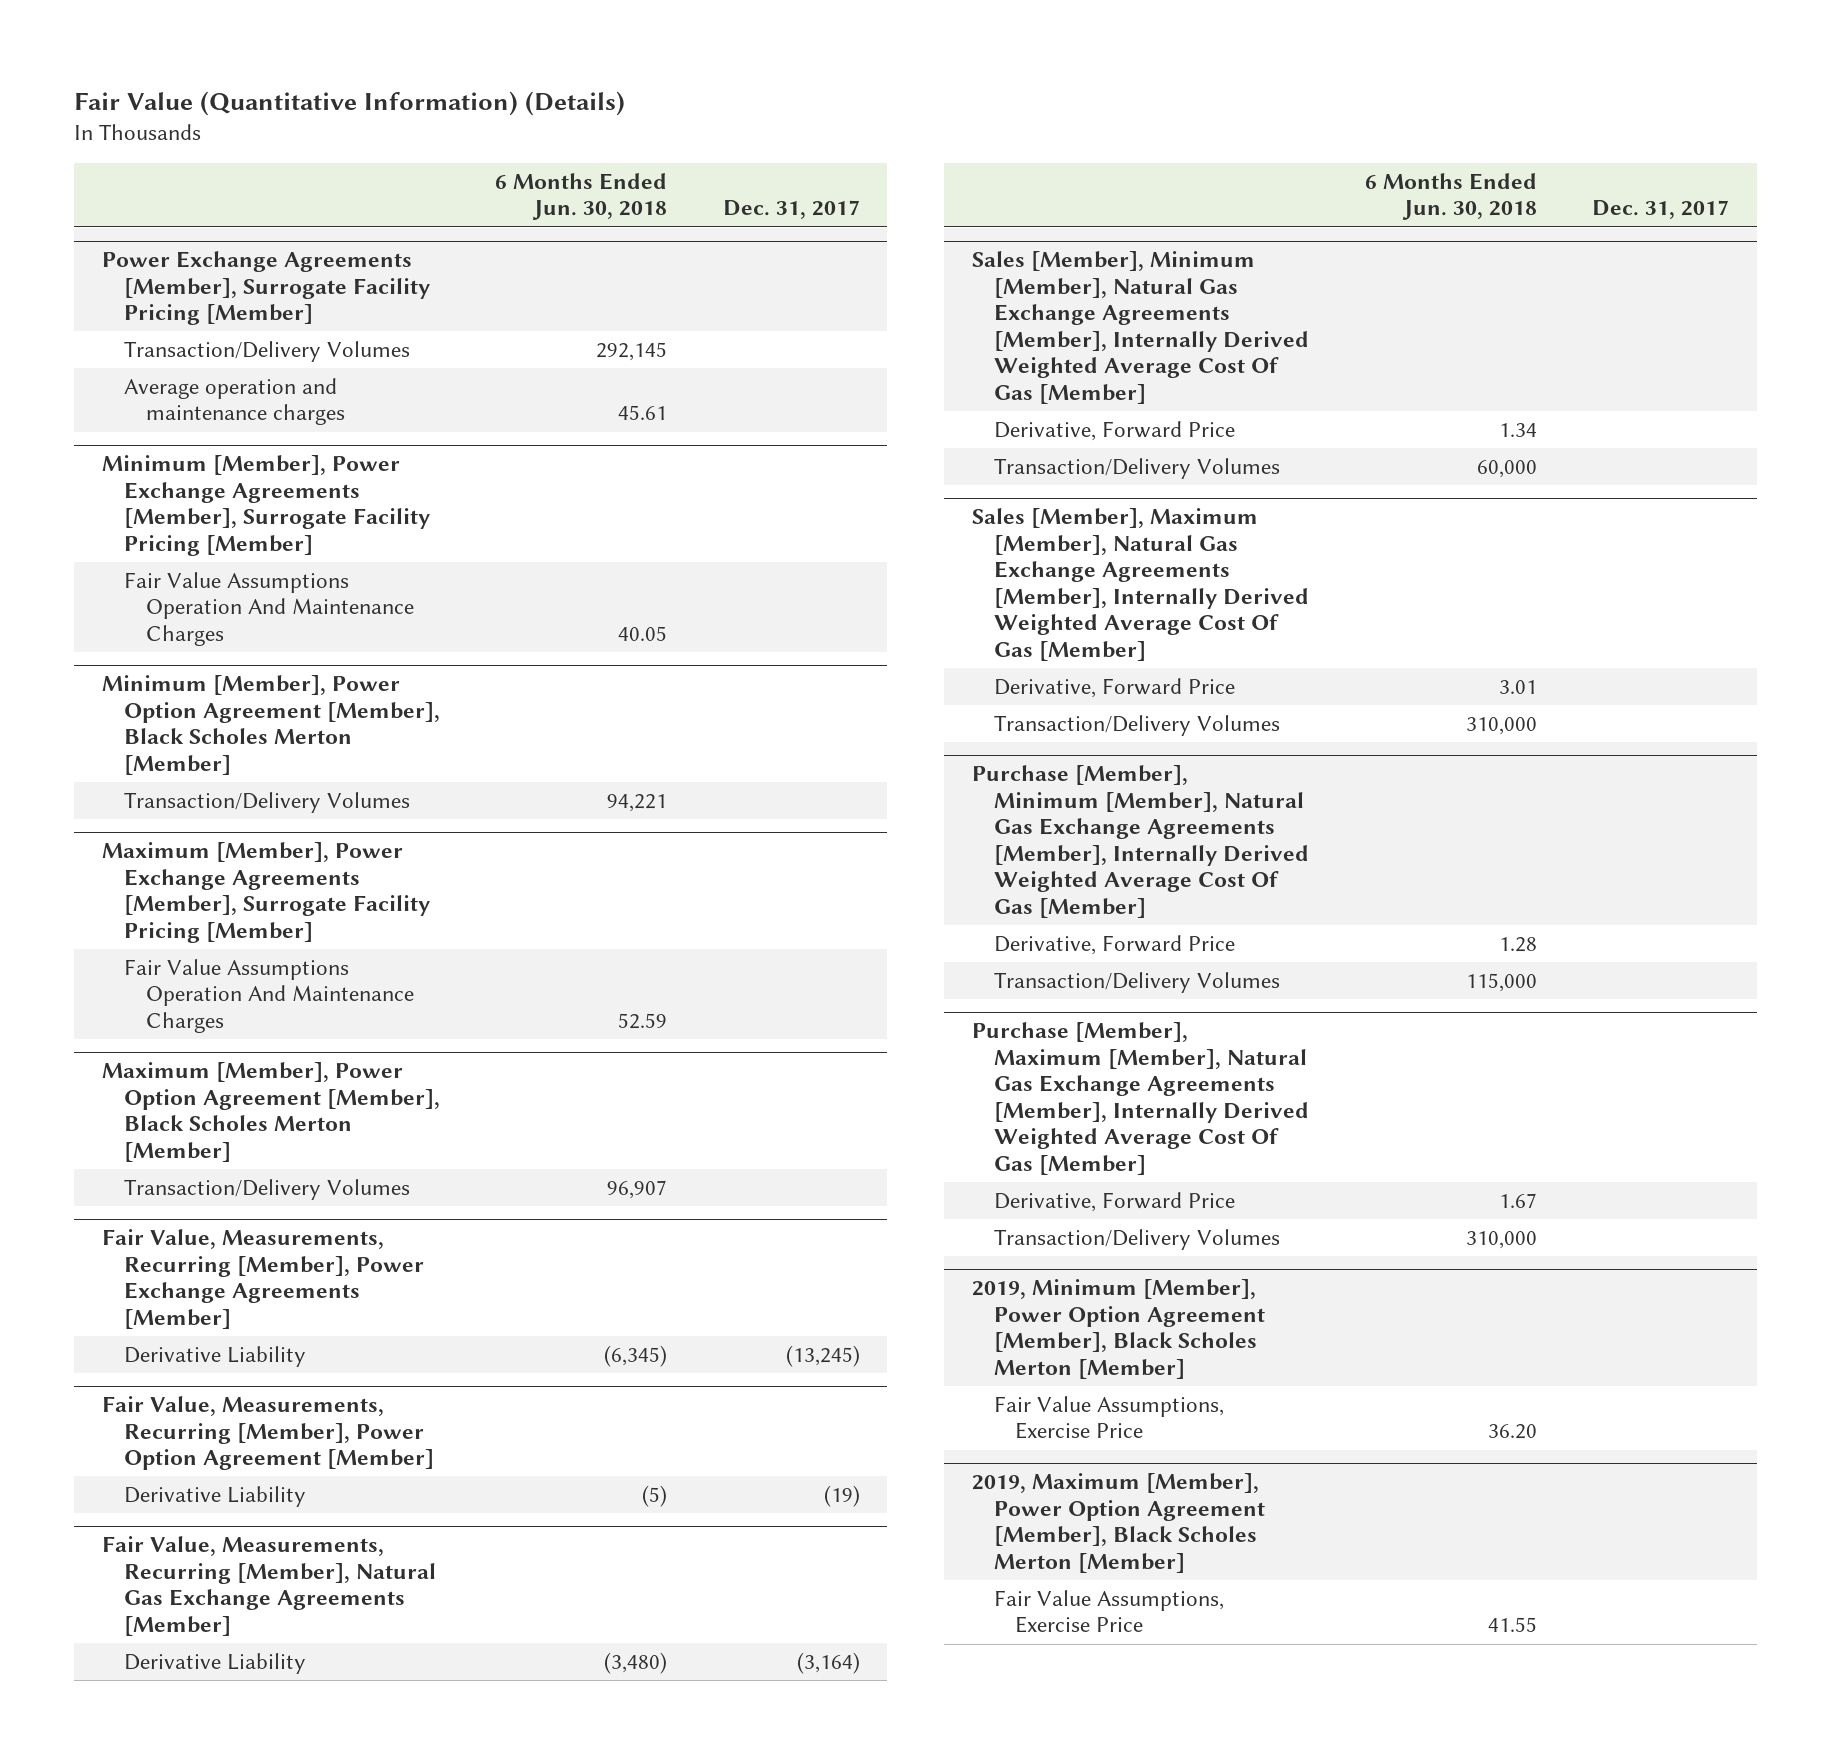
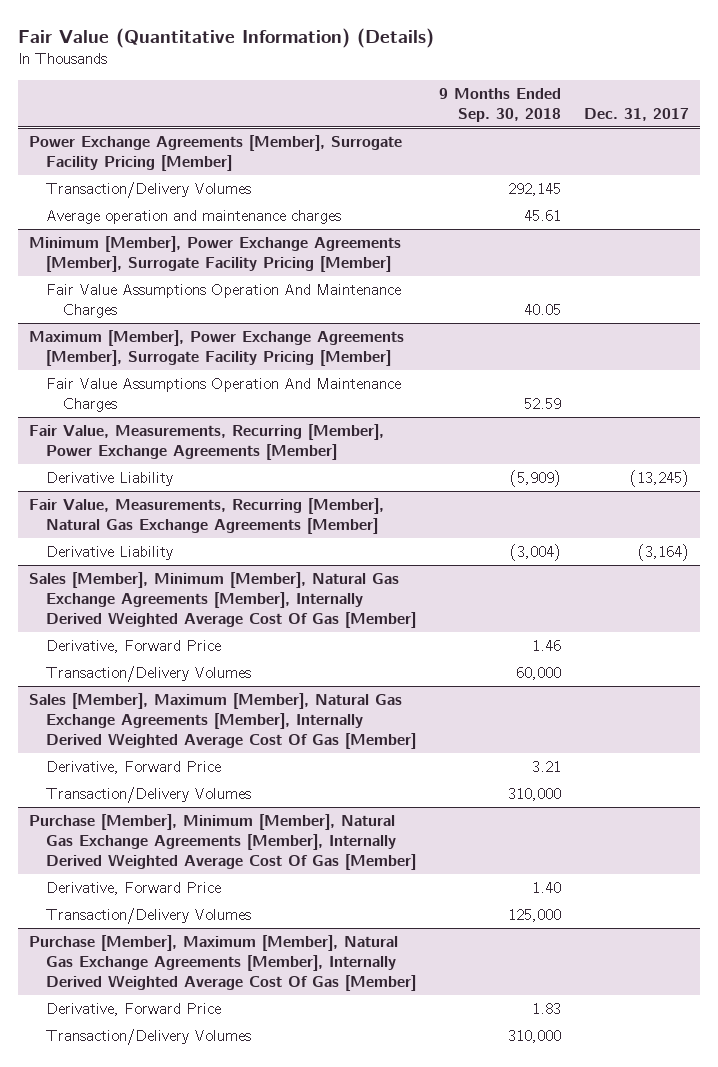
[495,172,668,221] 6 Months Ended Jun. 30, 2018 -> none
none -> [438,87,561,122] 9 Months Ended Sep. 30, 2018
[101,675,440,775] Minimum [Member], Power Option Agreement [Member], Black Scholes Merton [Member] -> none
[123,791,410,813] Transaction/Delivery Volumes -> none
[101,1062,440,1162] Maximum [Member], Power Option Agreement [Member], Black Scholes Merton [Member] -> none
[123,1178,410,1200] Transaction/Delivery Volumes -> none
[101,1396,434,1471] Fair Value, Measurements, Recurring [Member], Power Option Agreement [Member] -> none
[123,1485,306,1507] Derivative Liability -> none
[971,1279,1265,1379] 2019, Minimum [Member], Power Option Agreement [Member], Black Scholes Merton [Member] -> none
[993,1395,1224,1440] Fair Value Assumptions, Exercise Price -> none
[971,1473,1265,1573] 2019, Maximum [Member], Power Option Agreement [Member], Black Scholes Merton [Member] -> none
[993,1589,1224,1634] Fair Value Assumptions, Exercise Price -> none

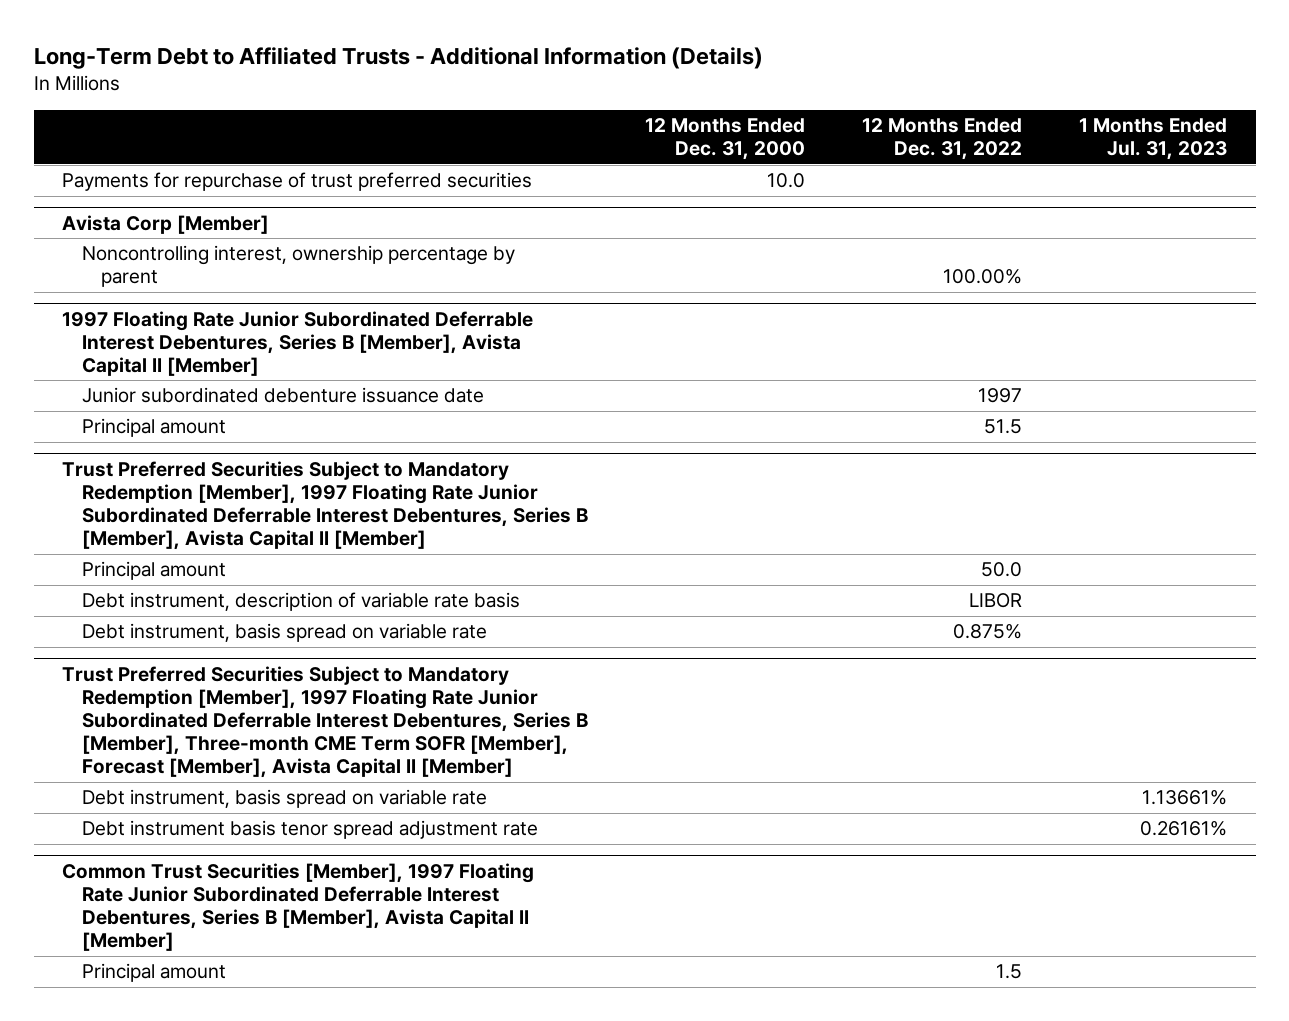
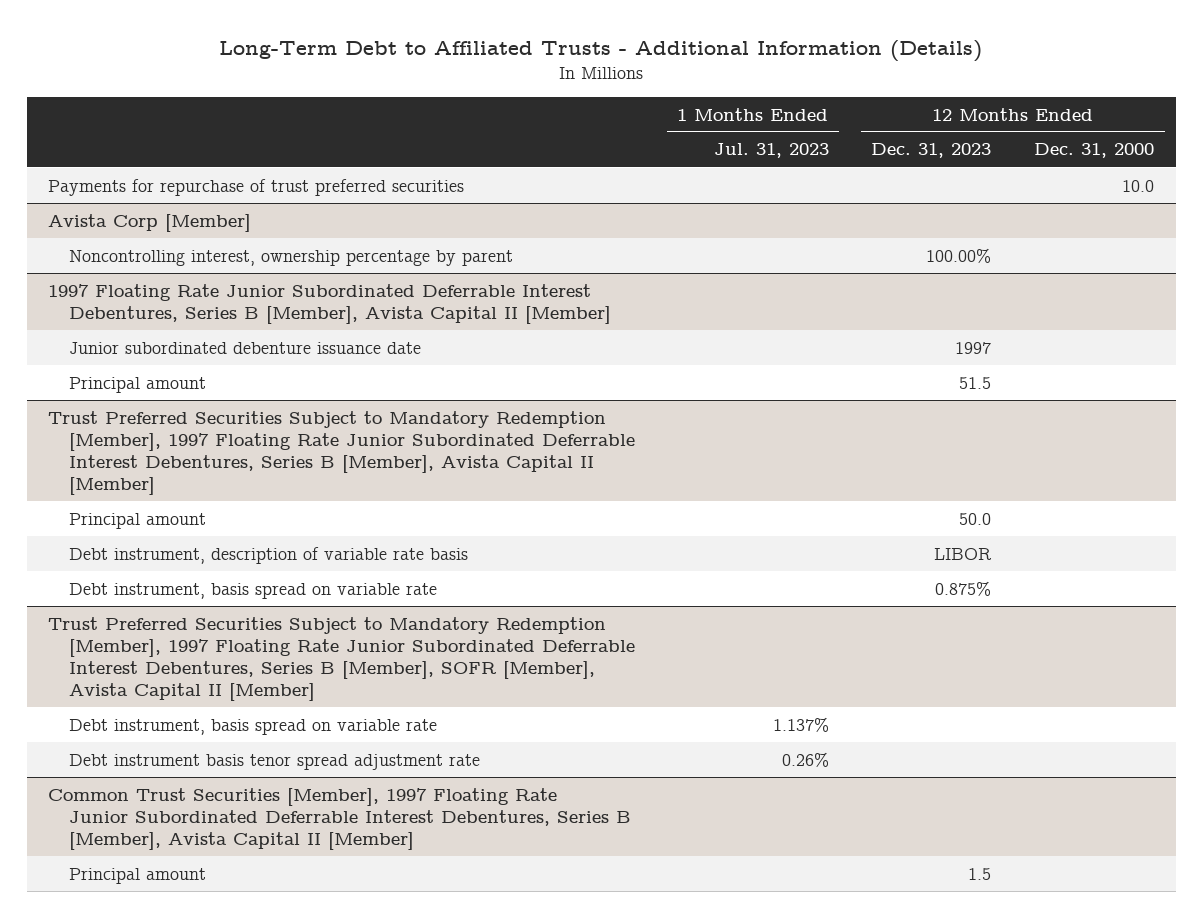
[862,117,1023,161] 12 Months Ended Dec. 31, 2022 -> none
none -> [871,143,992,159] Dec. 31, 2023
[62,665,588,779] Trust Preferred Securities Subject to Mandatory Redemption [Member], 1997 Floating Rate Junior Subordinated Deferrable Interest Debentures, Series B [Member], Three-month CME Term SOFR [Member], Forecast [Member], Avista Capital II [Member] -> [48,616,635,702] Trust Preferred Securities Subject to Mandatory Redemption [Member], 1997 Floating Rate Junior Subordinated Deferrable Interest Debentures, Series B [Member], SOFR [Member], Avista Capital II [Member]
[1142,790,1228,806] 1.13661% -> [772,716,829,732] 1.137%
[1140,821,1228,837] 0.26161% -> [781,751,829,767] 0.26%

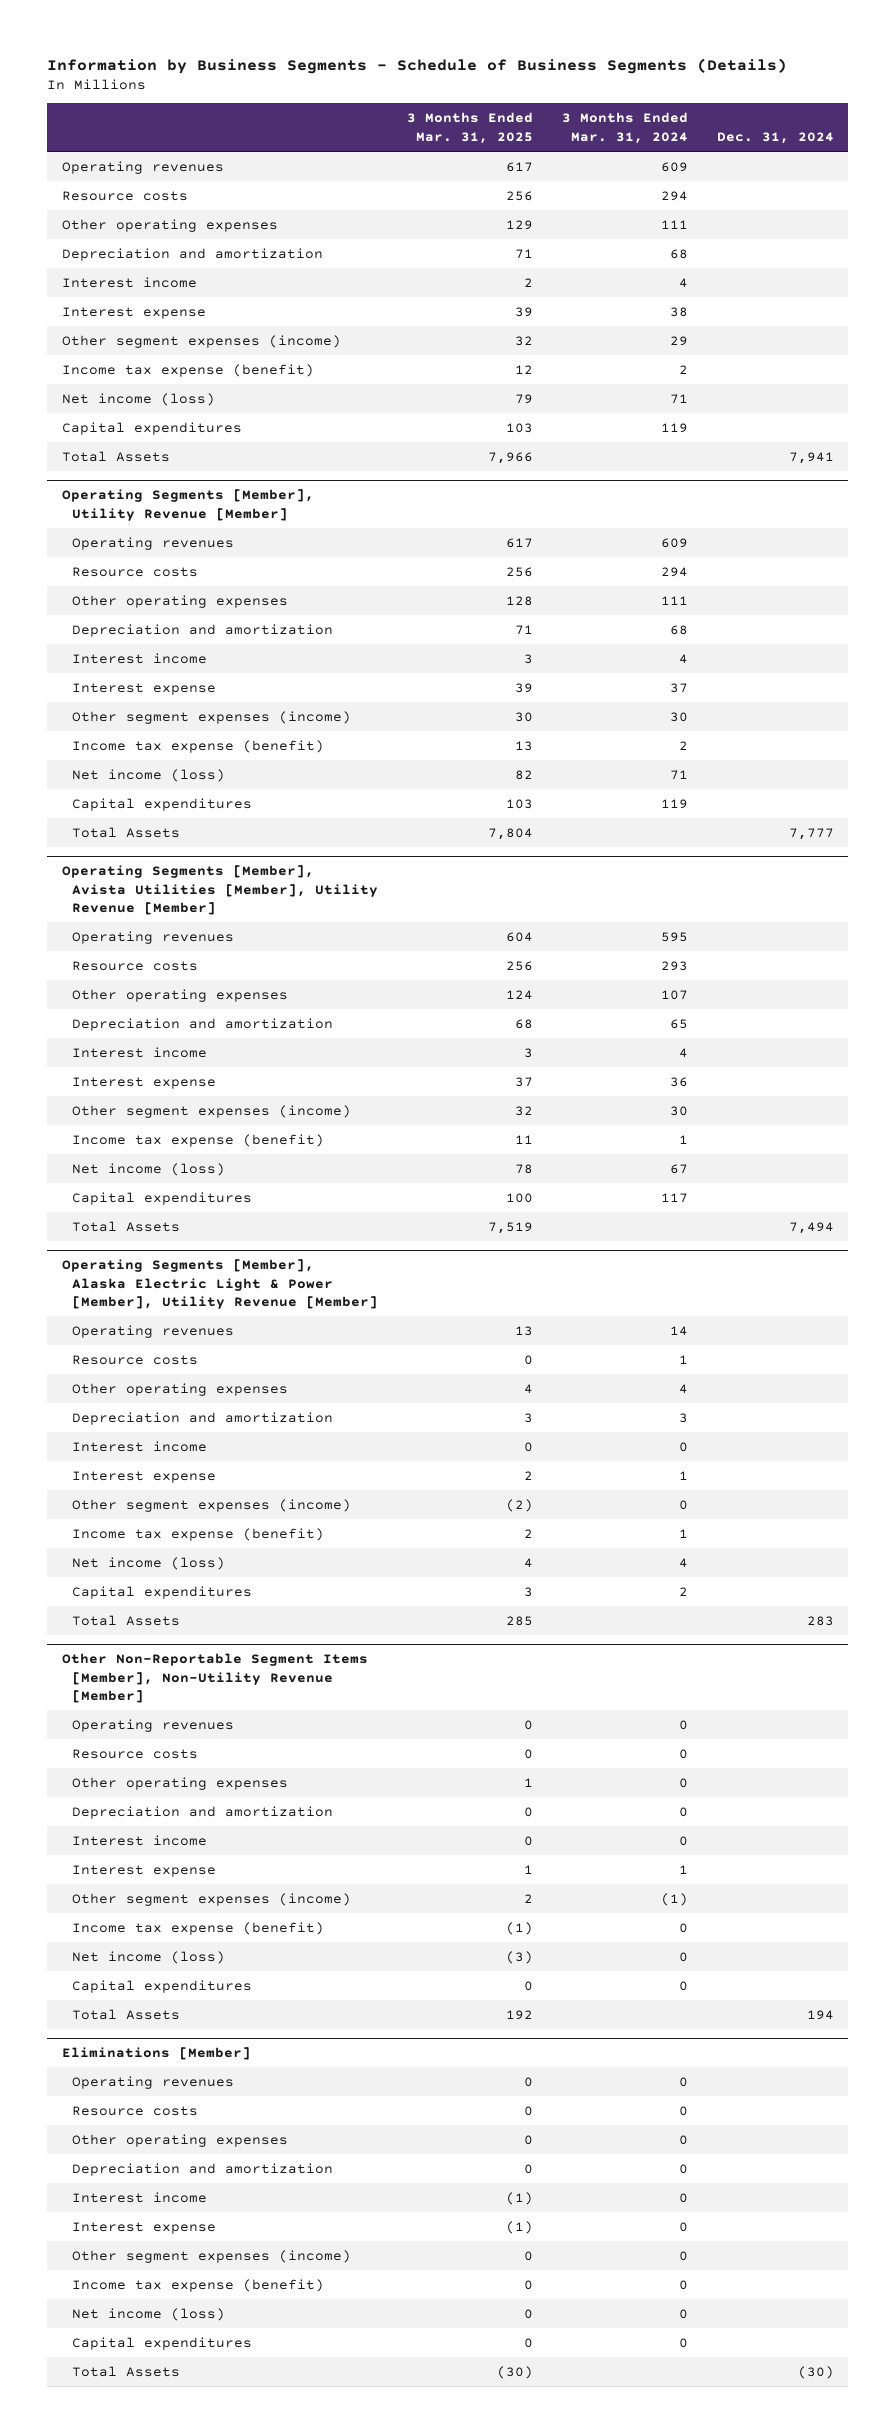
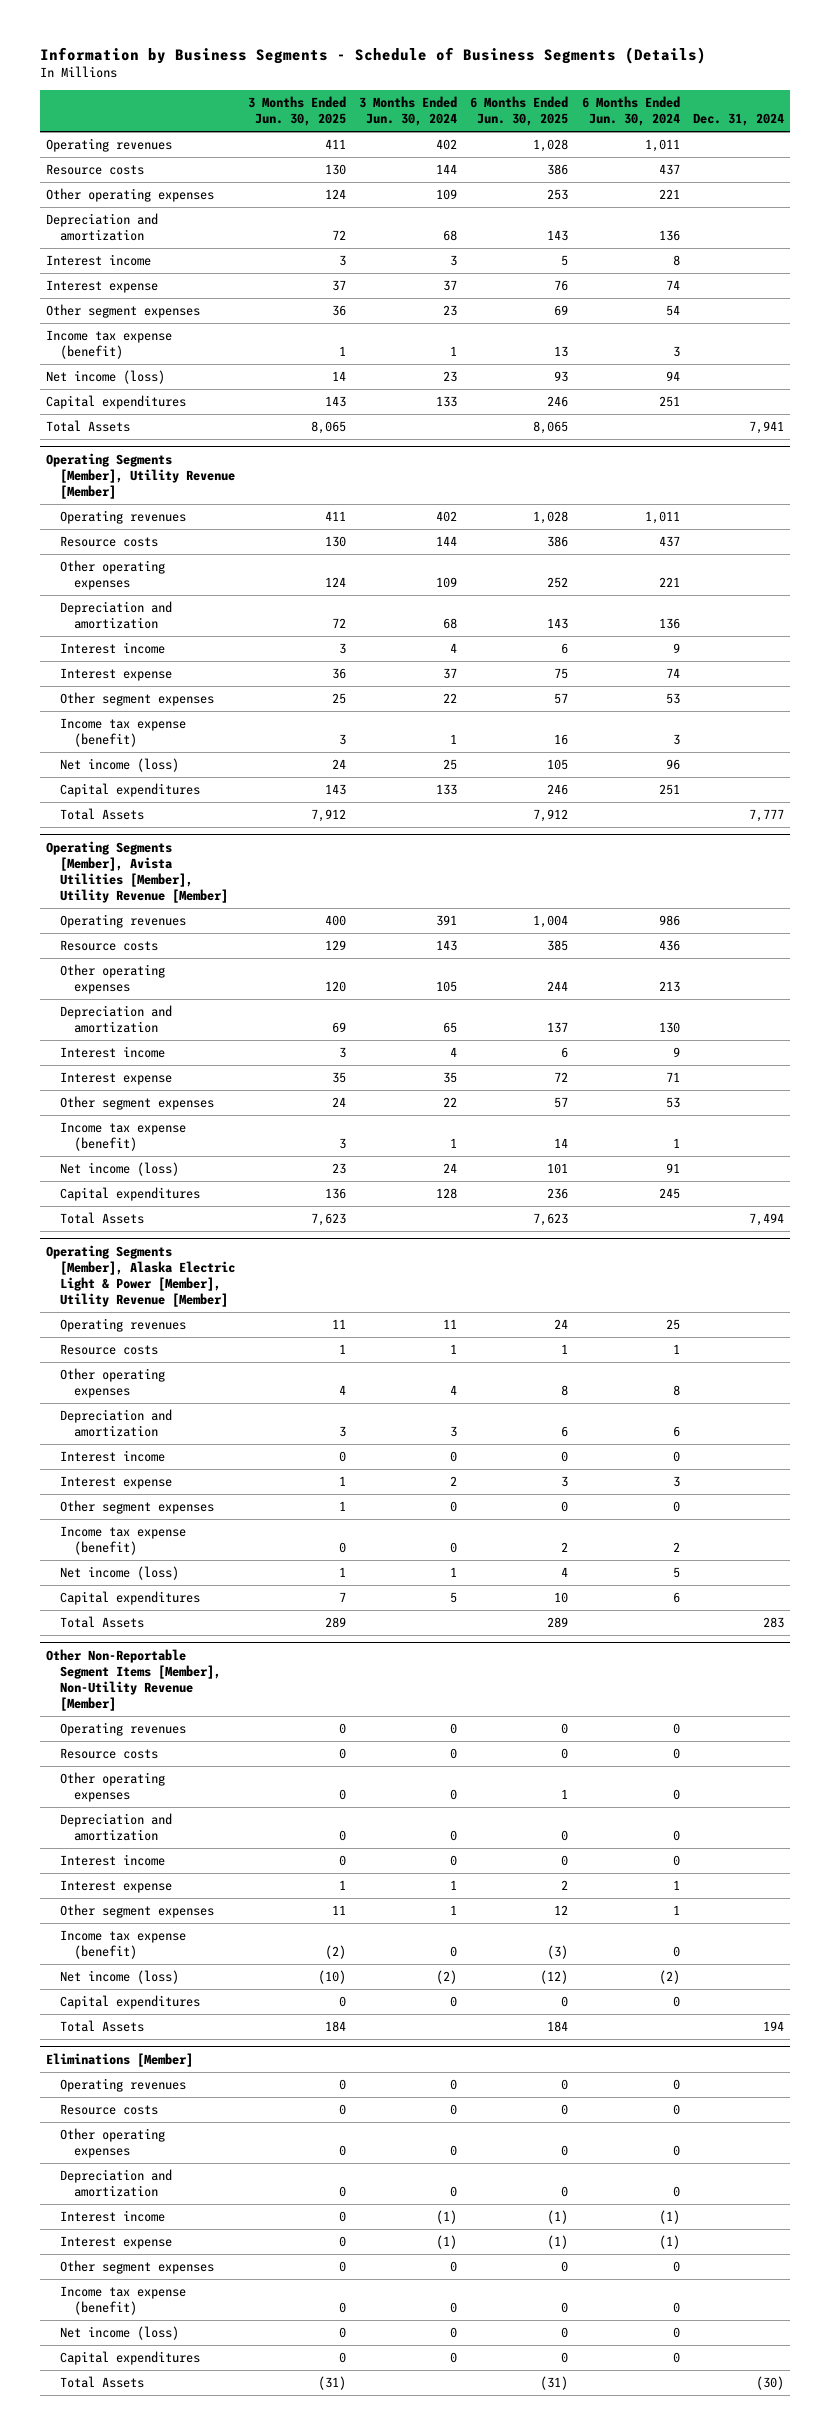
[407,112,534,144] 3 Months Ended Mar. 31, 2025 -> none
[561,112,688,144] 3 Months Ended Mar. 31, 2024 -> none
none -> [248,96,347,127] 3 Months Ended Jun. 30, 2025
none -> [359,96,458,127] 3 Months Ended Jun. 30, 2024
none -> [470,96,569,127] 6 Months Ended Jun. 30, 2025
none -> [581,96,680,127] 6 Months Ended Jun. 30, 2024
[61,334,341,348] Other segment expenses (income) -> [46,304,201,319] Other segment expenses
[72,710,352,724] Other segment expenses (income) -> [60,692,215,707] Other segment expenses
[72,1104,352,1118] Other segment expenses (income) -> [60,1096,215,1111] Other segment expenses
[72,1498,352,1512] Other segment expenses (income) -> [60,1500,215,1515] Other segment expenses
[72,1892,352,1906] Other segment expenses (income) -> [60,1904,215,1919] Other segment expenses
[72,2249,352,2263] Other segment expenses (income) -> [60,2260,215,2275] Other segment expenses

